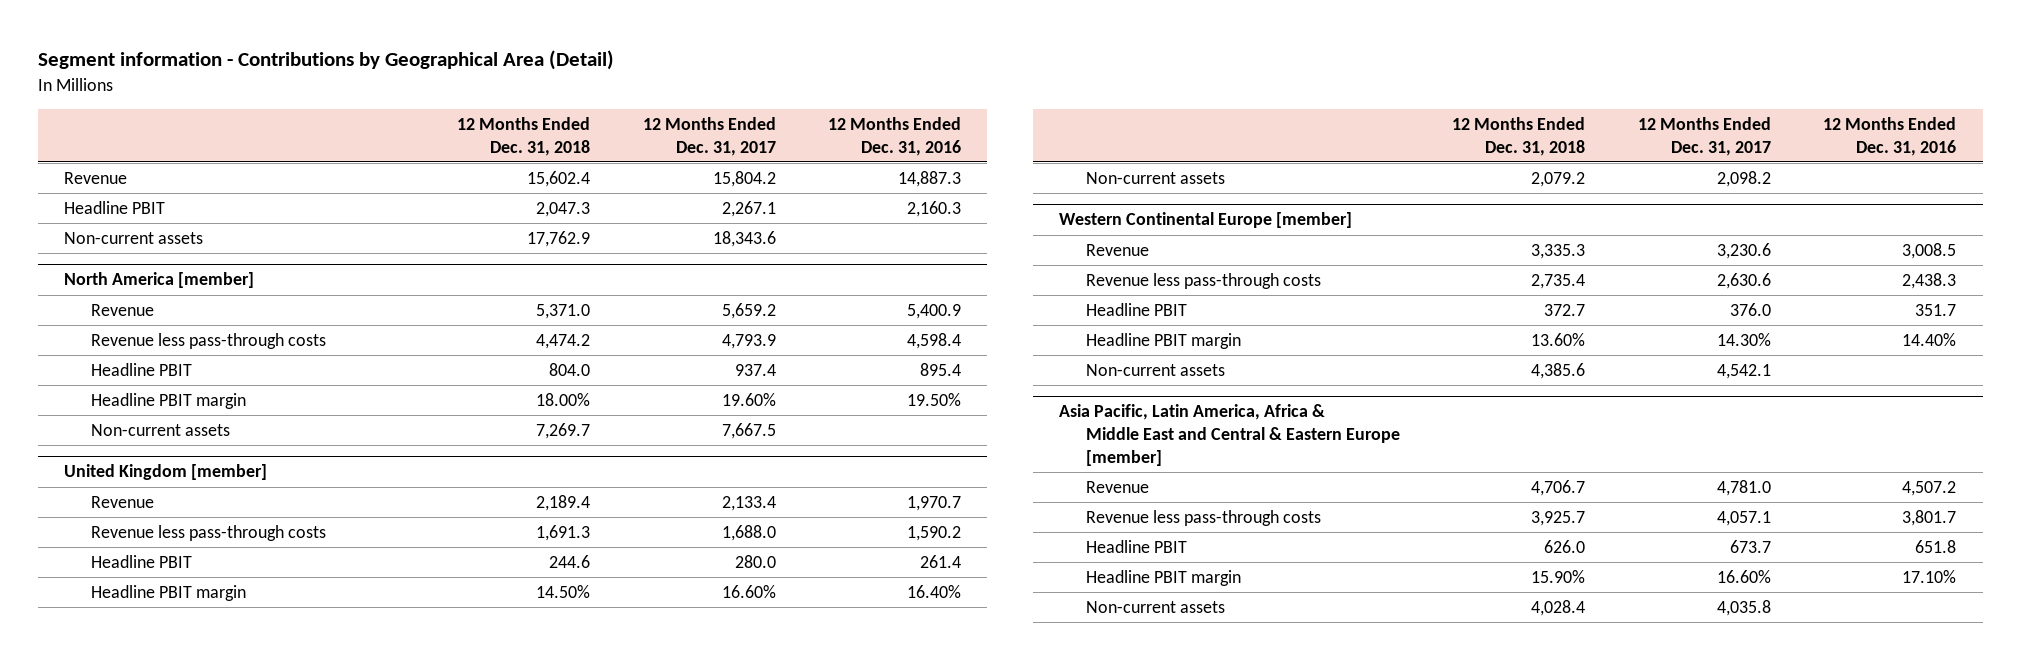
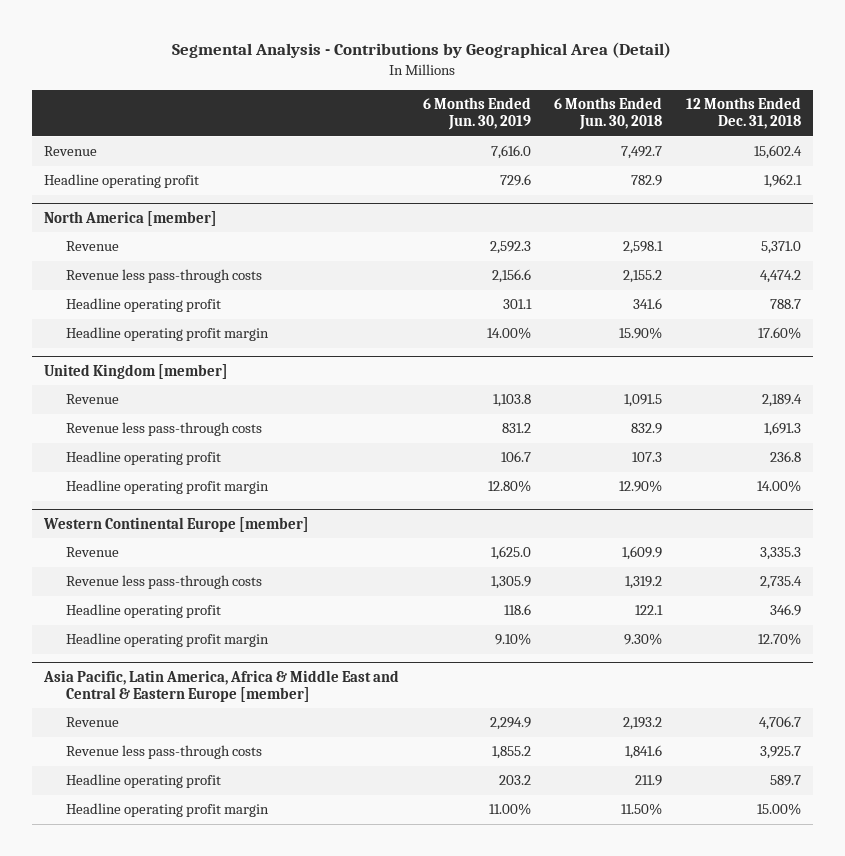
[37,49,614,70] Segment information - Contributions by Geographical Area (Detail) -> [172,42,672,59] Segmental Analysis - Contributions by Geographical Area (Detail)
[642,116,776,156] 12 Months Ended Dec. 31, 2017 -> none
[828,116,962,156] 12 Months Ended Dec. 31, 2016 -> none
none -> [422,97,531,131] 6 Months Ended Jun. 30, 2019
none -> [554,97,663,131] 6 Months Ended Jun. 30, 2018
[63,201,165,215] Headline PBIT -> none
[63,232,203,245] Non-current assets -> none
none -> [43,174,199,189] Headline operating profit
[90,363,192,377] Headline PBIT -> none
[90,393,246,410] Headline PBIT margin -> none
[90,424,230,437] Non-current assets -> none
none -> [65,298,221,313] Headline operating profit
none -> [65,327,269,342] Headline operating profit margin
[90,555,192,569] Headline PBIT -> none
[90,585,246,602] Headline PBIT margin -> none
[1085,172,1225,185] Non-current assets -> none
none -> [65,451,221,466] Headline operating profit
none -> [65,480,269,495] Headline operating profit margin
[1085,303,1187,317] Headline PBIT -> none
[1085,333,1241,350] Headline PBIT margin -> none
[1085,364,1225,377] Non-current assets -> none
none -> [65,604,221,619] Headline operating profit
none -> [65,633,269,648] Headline operating profit margin
[1085,540,1187,554] Headline PBIT -> none
[1085,570,1241,587] Headline PBIT margin -> none
[1085,601,1225,614] Non-current assets -> none
none -> [65,774,221,789] Headline operating profit
none -> [65,803,269,818] Headline operating profit margin

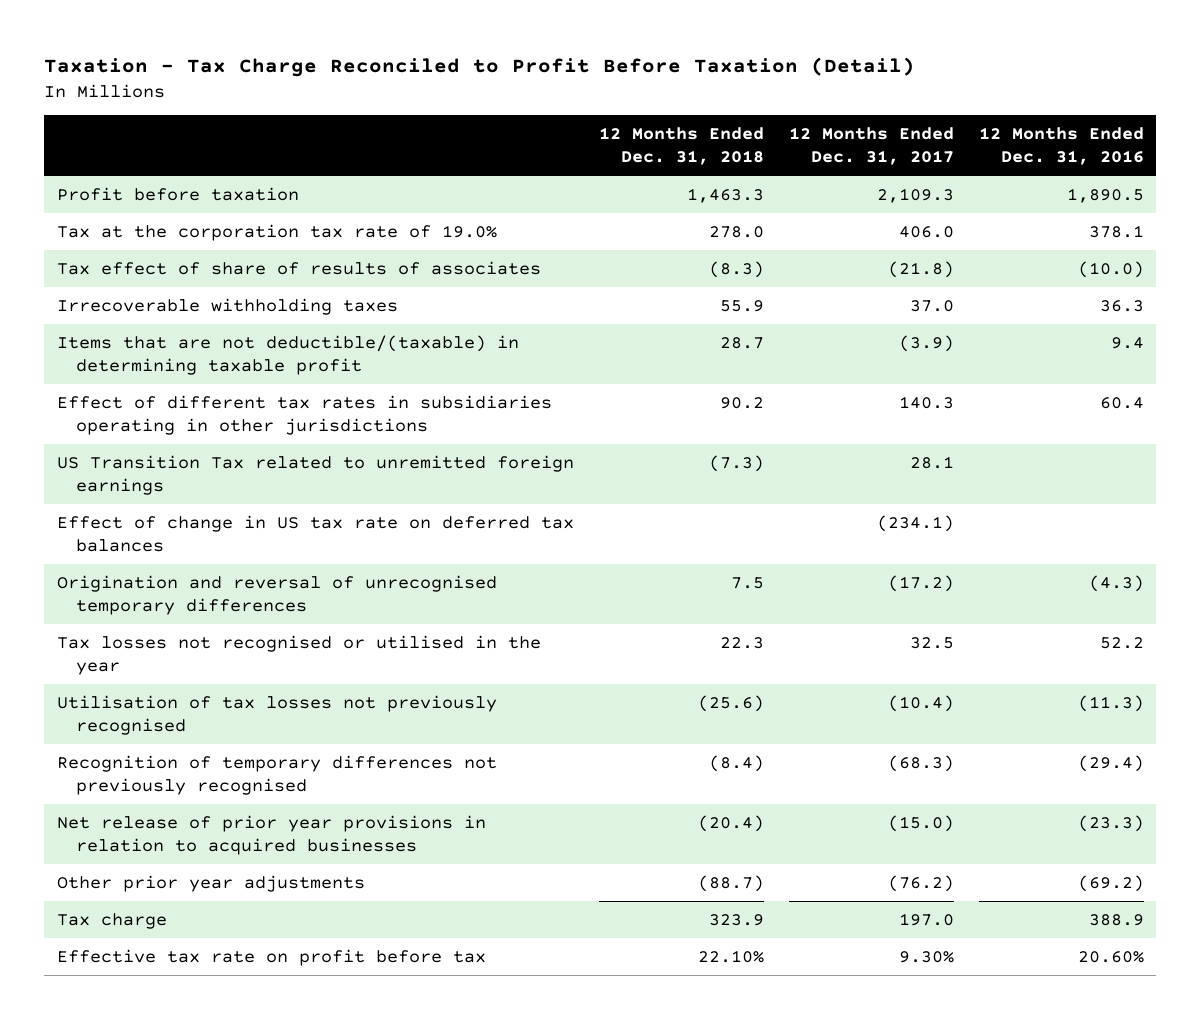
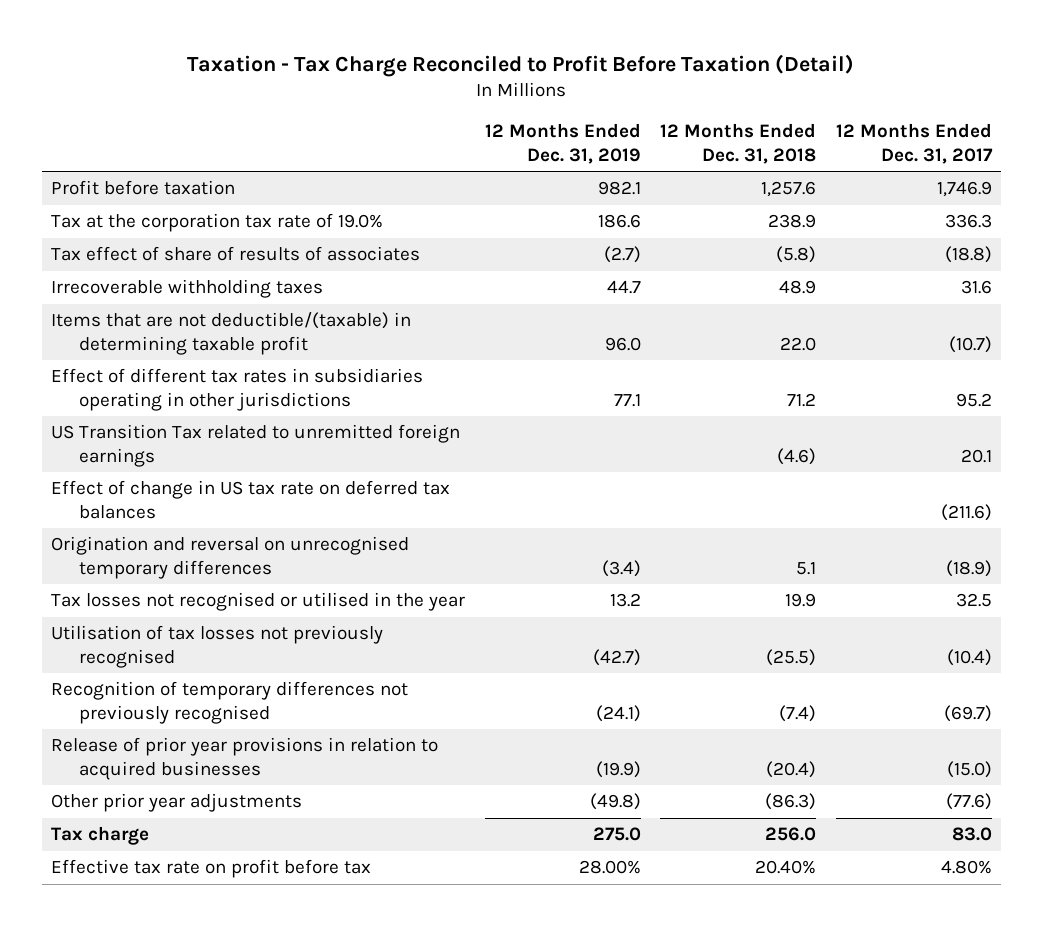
[978,127,1144,166] 12 Months Ended Dec. 31, 2016 -> none
none -> [484,123,641,164] 12 Months Ended Dec. 31, 2019
[686,187,764,203] 1,463.3 -> [761,181,817,198] 1,257.6
[876,187,954,203] 2,109.3 -> [936,181,992,198] 1,746.9
[708,225,764,238] 278.0 -> [768,214,817,229] 238.9
[898,225,954,238] 406.0 -> [944,214,992,229] 336.3
[708,260,764,278] (8.3) -> [776,246,817,264] (5.8)
[887,260,954,278] (21.8) -> [944,246,992,264] (18.8)
[719,299,764,312] 55.9 -> [779,280,817,295] 48.9
[909,299,954,312] 37.0 -> [960,280,992,295] 31.6
[719,336,764,349] 28.7 -> [780,336,817,351] 22.0
[898,334,954,352] (3.9) -> [948,335,992,353] (10.7)
[719,396,764,409] 90.2 -> [787,392,817,407] 71.2
[898,395,954,409] 140.3 -> [955,392,992,407] 95.2
[708,454,764,472] (7.3) -> [777,447,817,465] (4.6)
[909,455,954,469] 28.1 -> [960,448,992,463] 20.1
[876,514,954,532] (234.1) -> [940,503,992,521] (211.6)
[56,574,497,616] Origination and reversal of unrecognised temporary differences -> [51,536,410,579] Origination and reversal on unrecognised temporary differences
[730,576,764,589] 7.5 -> [796,561,817,575] 5.1
[887,574,954,592] (17.2) -> [945,559,992,577] (18.9)
[719,636,764,649] 22.3 -> [785,593,817,608] 19.9
[697,694,764,712] (25.6) -> [766,648,817,666] (25.5)
[708,754,764,772] (8.4) -> [779,704,817,722] (7.4)
[887,754,954,772] (68.3) -> [943,704,992,722] (69.7)
[56,814,486,856] Net release of prior year provisions in relation to acquired businesses -> [51,737,439,780] Release of prior year provisions in relation to acquired businesses
[697,874,764,892] (88.7) -> [765,793,817,811] (86.3)
[887,874,954,892] (76.2) -> [945,793,992,811] (77.6)
[708,913,764,926] 323.9 -> [765,827,817,842] 256.0
[898,912,954,926] 197.0 -> [951,827,992,842] 83.0
[697,949,764,963] 22.10% -> [755,860,817,875] 20.40%
[898,950,954,963] 9.30% -> [940,860,992,875] 4.80%

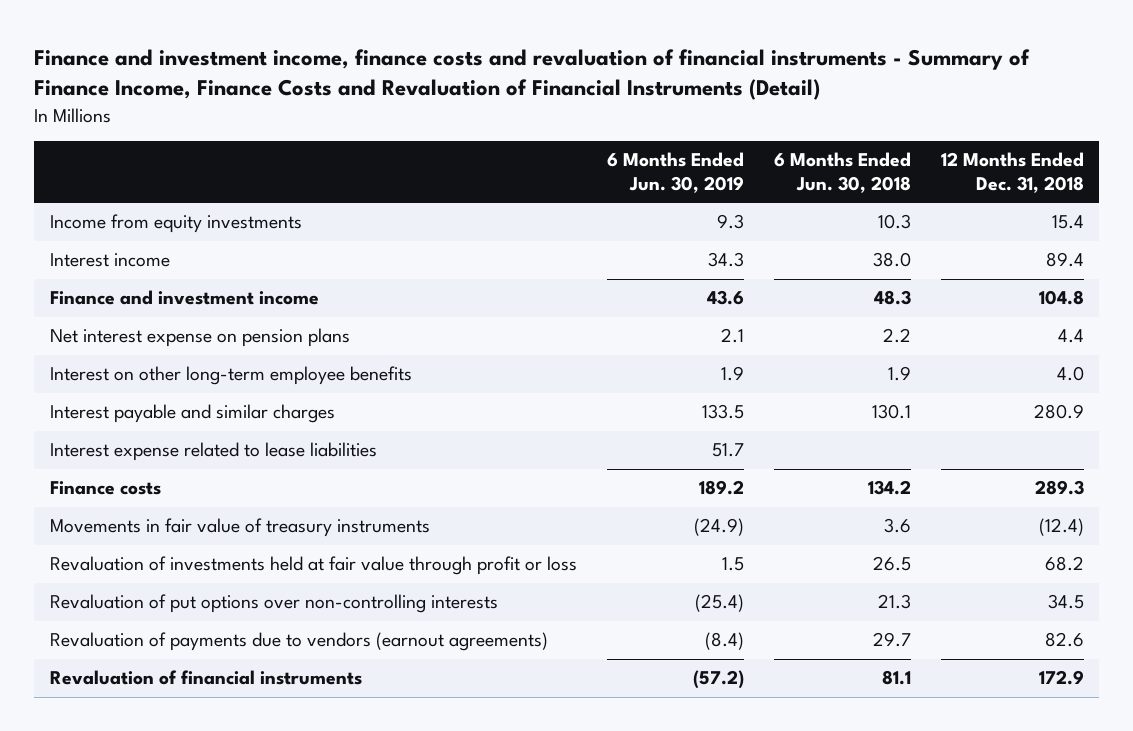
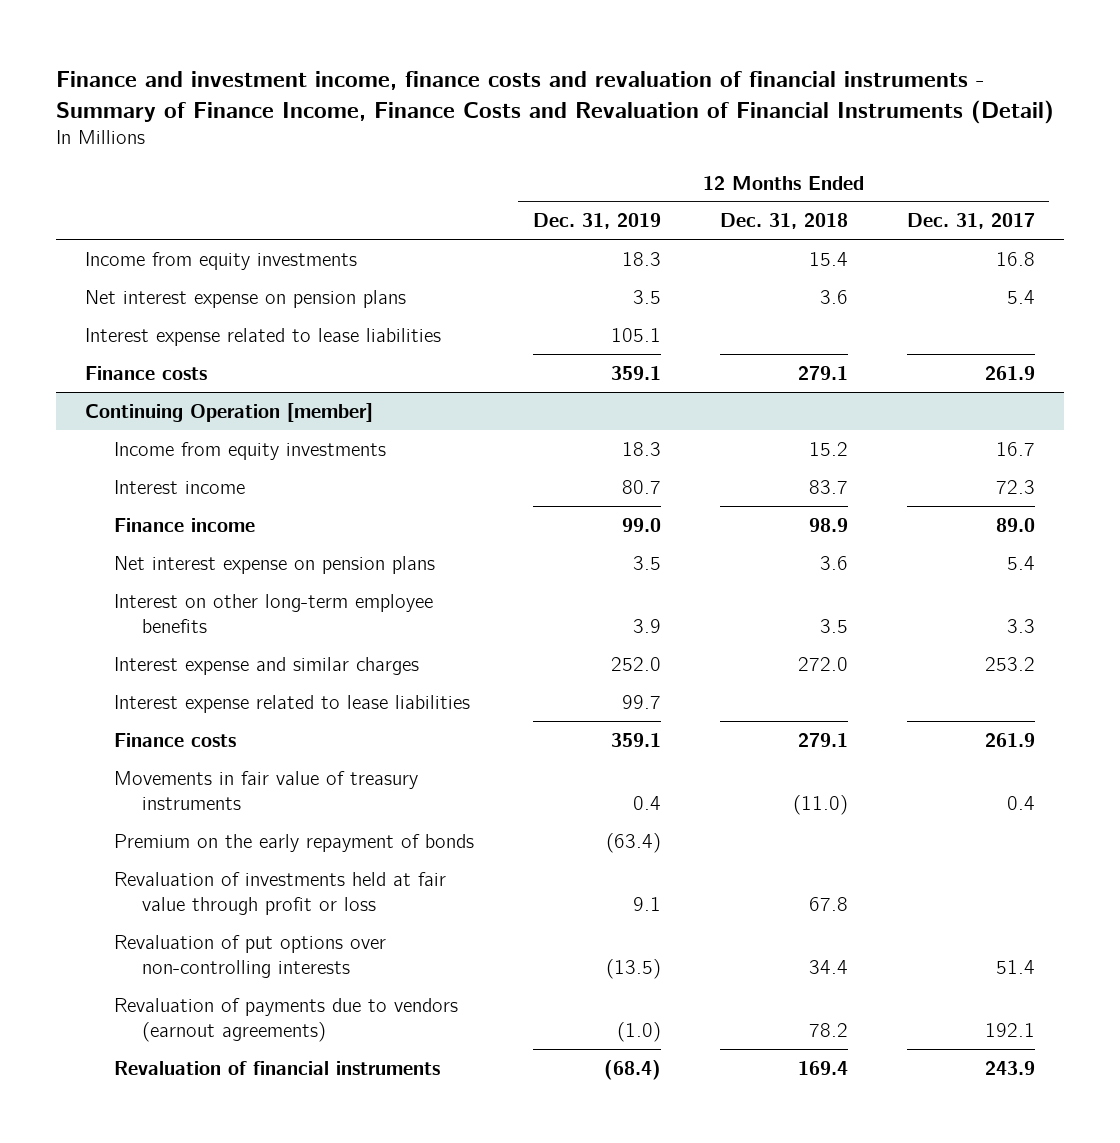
[606,152,744,194] 6 Months Ended Jun. 30, 2019 -> none
[773,152,911,194] 6 Months Ended Jun. 30, 2018 -> none
none -> [532,213,661,230] Dec. 31, 2019
none -> [906,213,1035,230] Dec. 31, 2017
[49,253,170,268] Interest income -> none
[49,290,319,306] Finance and investment income -> none
[49,366,412,386] Interest on other long-term employee benefits -> none
[49,404,335,424] Interest payable and similar charges -> none
[1057,329,1084,344] 4.4 -> [819,289,848,304] 3.6
[1034,480,1084,496] 289.3 -> [797,365,848,380] 279.1
none -> [85,402,374,422] Continuing Operation [member]
none -> [113,441,386,460] Income from equity investments
none -> [113,479,245,494] Interest income
none -> [113,517,255,532] Finance income
none -> [113,555,435,574] Net interest expense on pension plans
none -> [113,593,433,633] Interest on other long-term employee benefits
none -> [113,656,419,675] Interest expense and similar charges
none -> [113,694,470,713] Interest expense related to lease liabilities
none -> [113,732,236,747] Finance costs
[1038,518,1084,537] (12.4) -> [792,794,848,815] (11.0)
none -> [113,833,474,852] Premium on the early repayment of bonds
[1044,556,1084,572] 68.2 -> [808,896,848,911] 67.8
[1047,594,1084,610] 34.5 -> [808,959,848,974] 34.4
[1044,632,1084,648] 82.6 -> [808,1022,848,1037] 78.2
[1038,670,1084,686] 172.9 -> [797,1060,848,1075] 169.4

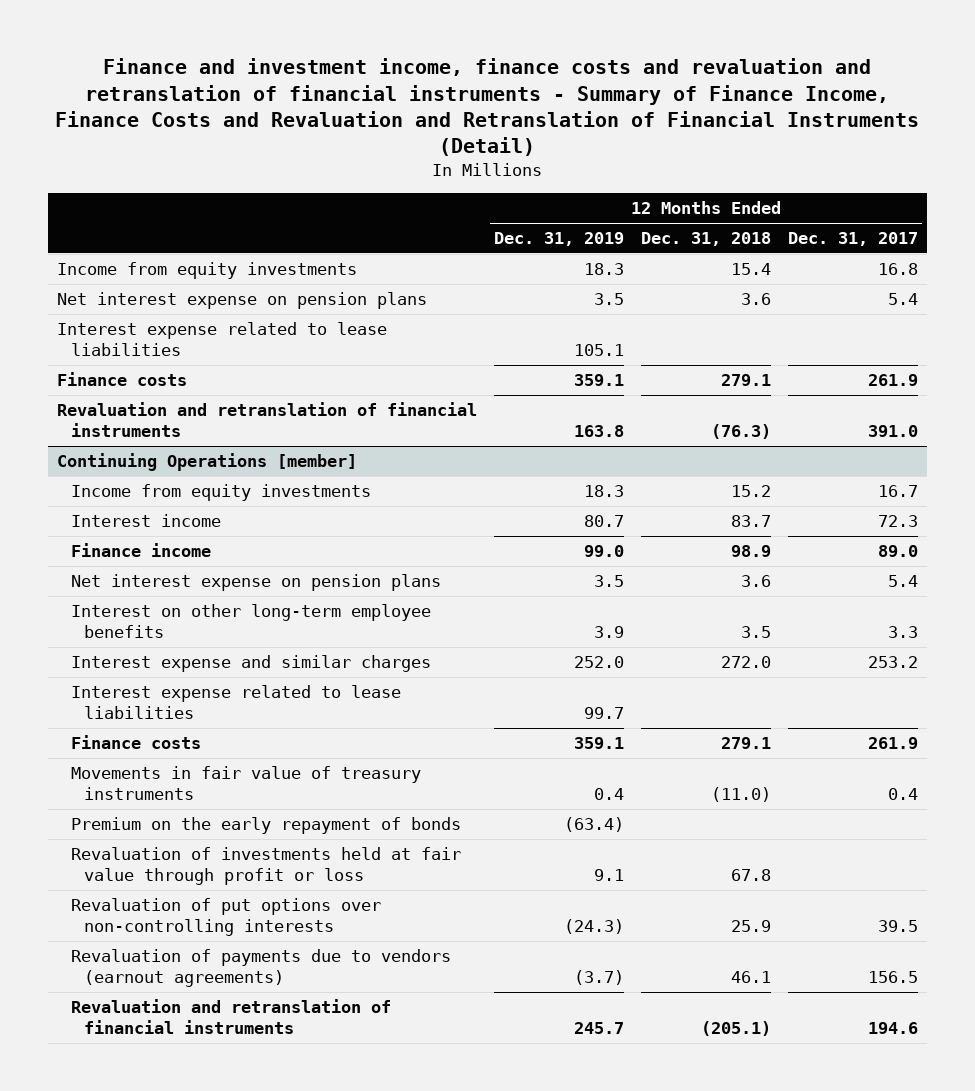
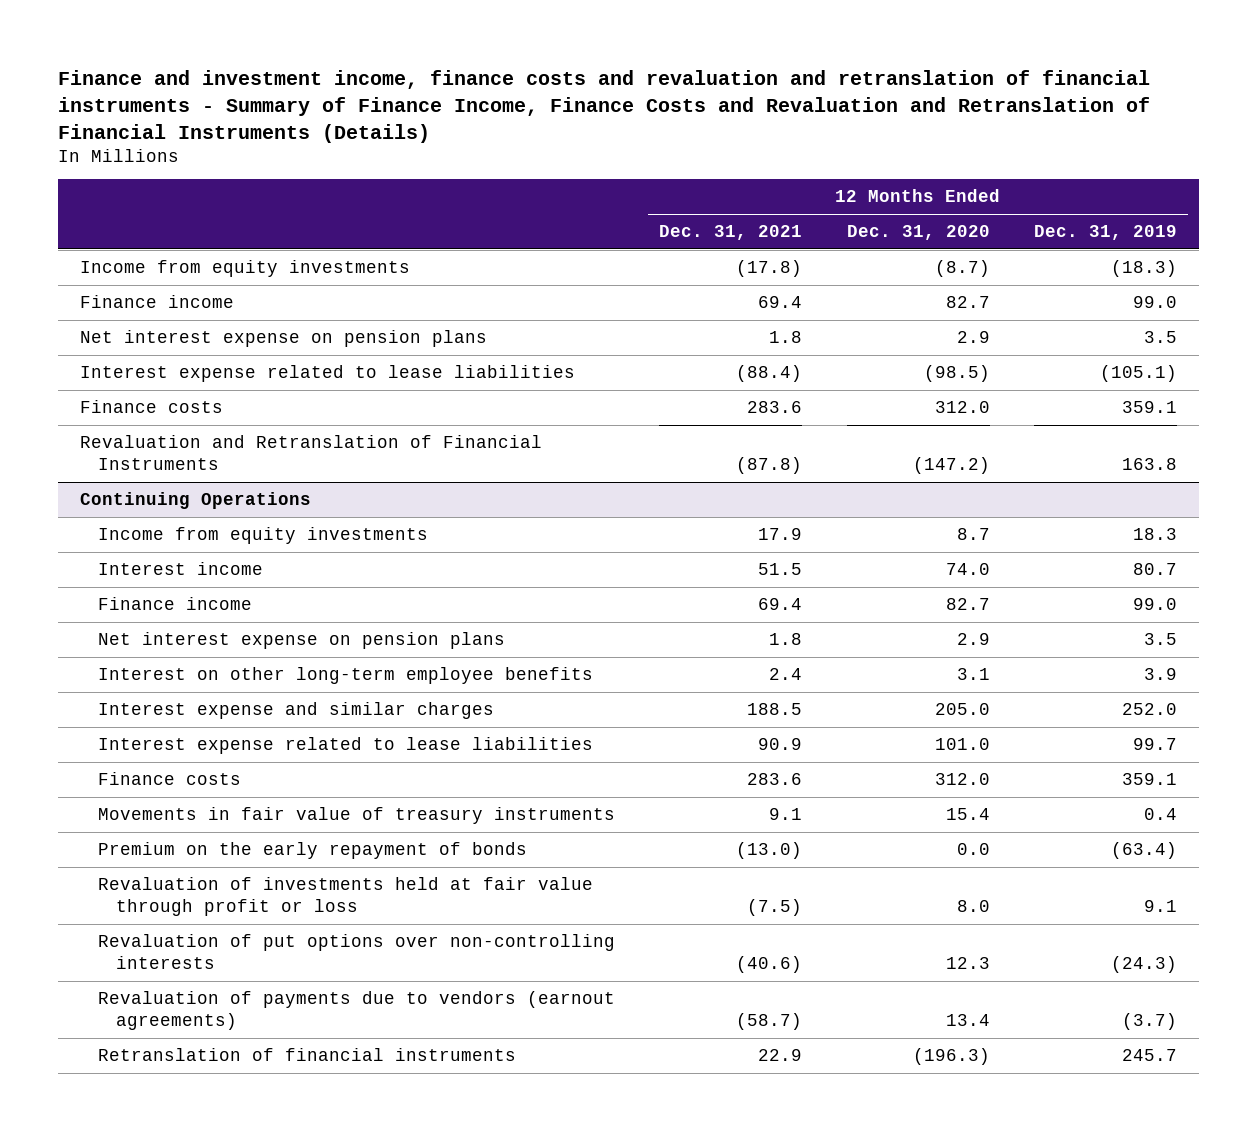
[55,58,920,157] Finance and investment income, finance costs and revaluation and retranslation of financial instruments - Summary of Finance Income, Finance Costs and Revaluation and Retranslation of Financial Instruments (Detail) -> [57,69,1150,143] Finance and investment income, finance costs and revaluation and retranslation of financial instruments - Summary of Finance Income, Finance Costs and Revaluation and Retranslation of Financial Instruments (Details)
[640,232,771,247] Dec. 31, 2018 -> none
[788,232,919,247] Dec. 31, 2017 -> none
none -> [659,225,803,241] Dec. 31, 2021
none -> [846,225,990,241] Dec. 31, 2020
[583,263,624,276] 18.3 -> [1110,260,1177,278] (18.3)
none -> [80,295,235,309] Finance income
[573,343,624,356] 105.1 -> [1099,365,1177,383] (105.1)
[56,402,477,437] Revaluation and retranslation of financial instruments -> [80,435,543,471] Revaluation and Retranslation of Financial Instruments
[56,453,357,472] Continuing Operations [member] -> [80,492,312,510] Continuing Operations
[70,999,391,1034] Revaluation and retranslation of financial instruments -> [98,1048,517,1062] Retranslation of financial instruments

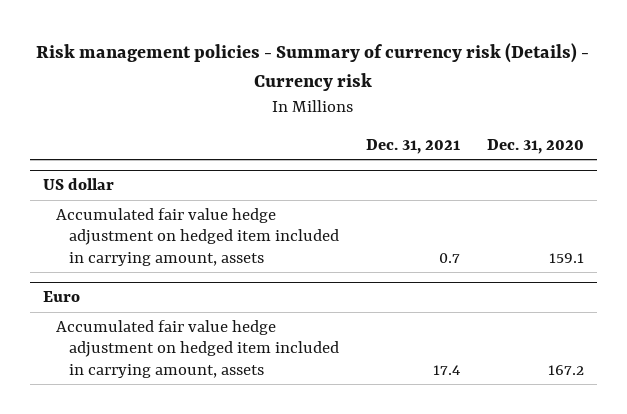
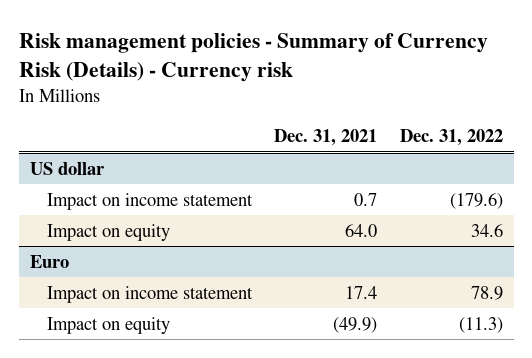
[36,43,590,91] Risk management policies - Summary of currency risk (Details) - Currency risk -> [18,32,488,82] Risk management policies - Summary of Currency Risk (Details) - Currency risk
[486,138,584,154] Dec. 31, 2020 -> none
none -> [399,129,503,147] Dec. 31, 2022
[55,207,339,266] Accumulated fair value hedge adjustment on hedged item included in carrying amount, assets -> [47,192,254,210] Impact on income statement
none -> [47,223,171,241] Impact on equity
[55,319,339,378] Accumulated fair value hedge adjustment on hedged item included in carrying amount, assets -> [47,285,254,303] Impact on income statement
none -> [47,316,171,334] Impact on equity

